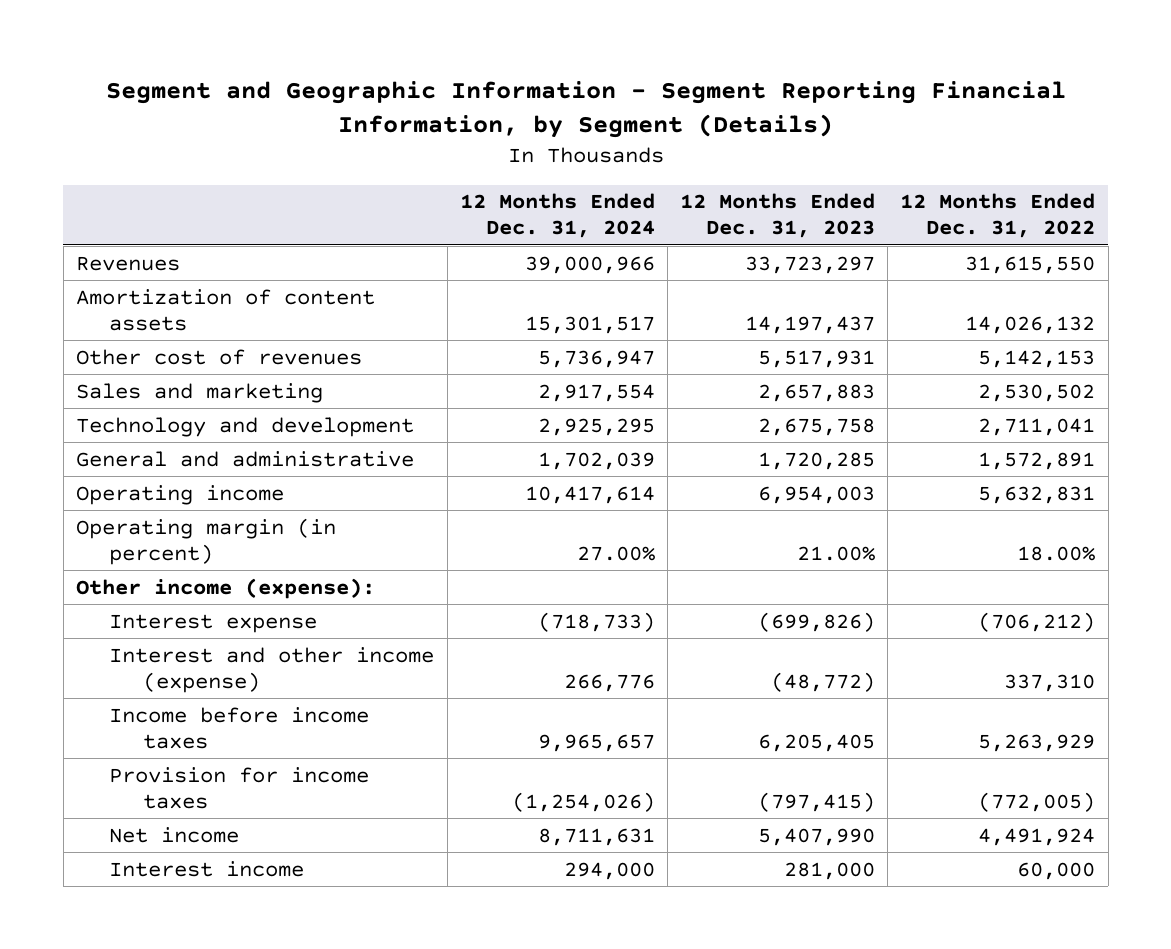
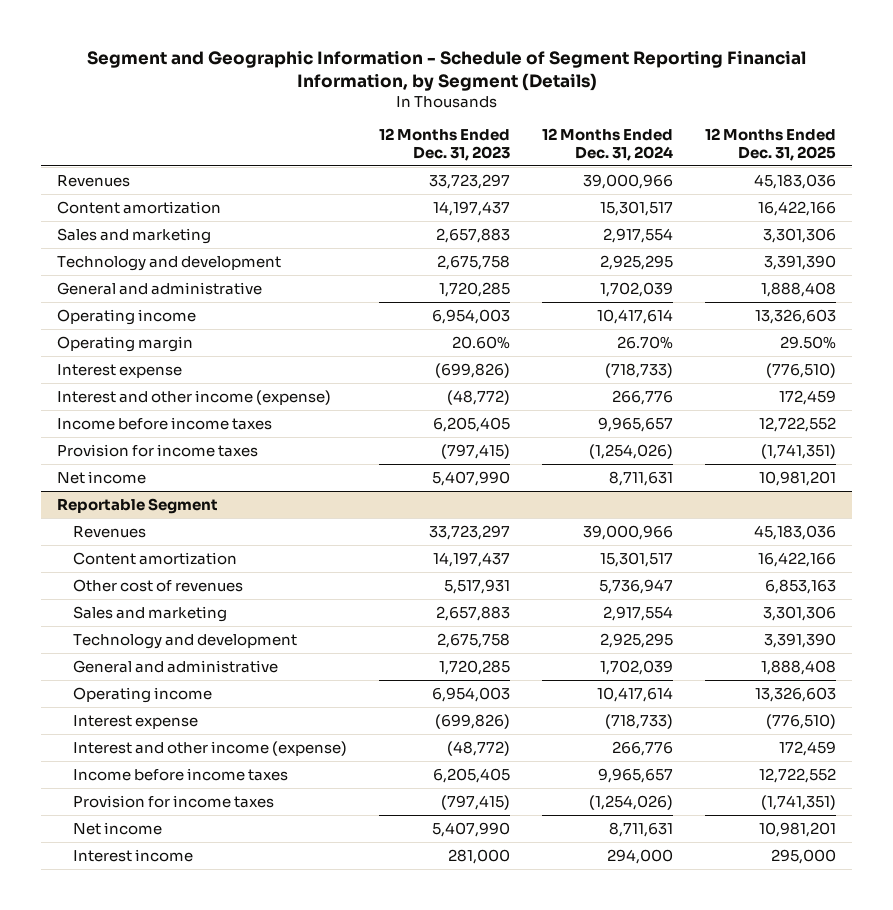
[105,80,1066,139] Segment and Geographic Information - Segment Reporting Financial Information, by Segment (Details) -> [86,49,806,91] Segment and Geographic Information - Schedule of Segment Reporting Financial Information, by Segment (Details)
[900,193,1096,239] 12 Months Ended Dec. 31, 2022 -> none
none -> [705,128,837,161] 12 Months Ended Dec. 31, 2025
[75,288,375,331] Amortization of content assets -> [56,200,221,214] Content amortization
none -> [56,227,211,244] Sales and marketing
none -> [56,255,281,271] Technology and development
none -> [56,281,262,295] General and administrative
none -> [56,308,196,325] Operating income
none -> [56,335,193,352] Operating margin
none -> [56,363,182,378] Interest expense
none -> [56,389,331,405] Interest and other income (expense)
none -> [56,416,272,430] Income before income taxes
none -> [56,443,258,457] Provision for income taxes
none -> [56,470,146,484] Net income
none -> [56,497,218,514] Reportable Segment
none -> [73,525,147,538] Revenues
none -> [73,551,238,565] Content amortization
[75,517,336,565] Operating margin (in percent) -> none
[75,577,375,599] Other income (expense): -> none

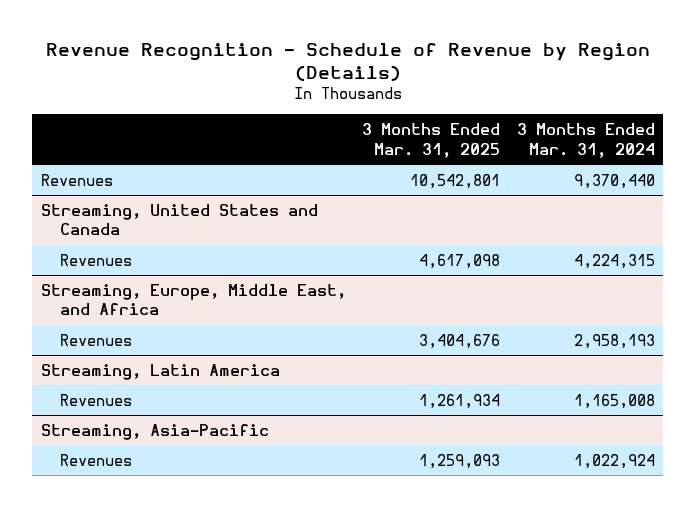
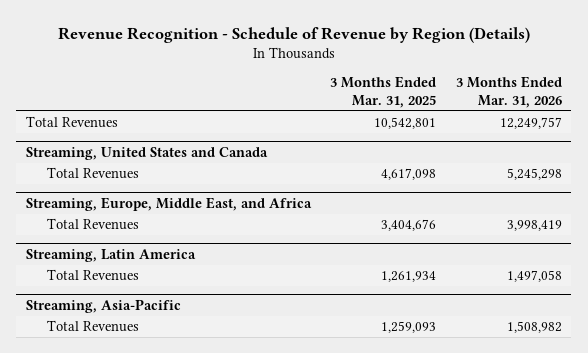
[516,123,655,158] 3 Months Ended Mar. 31, 2024 -> none
none -> [455,76,562,108] 3 Months Ended Mar. 31, 2026
[40,173,113,186] Revenues -> [26,116,119,129] Total Revenues
[59,253,132,266] Revenues -> [46,167,139,180] Total Revenues
[59,333,132,346] Revenues -> [46,218,139,231] Total Revenues
[59,393,132,406] Revenues -> [46,269,139,282] Total Revenues
[59,453,132,466] Revenues -> [46,320,139,333] Total Revenues

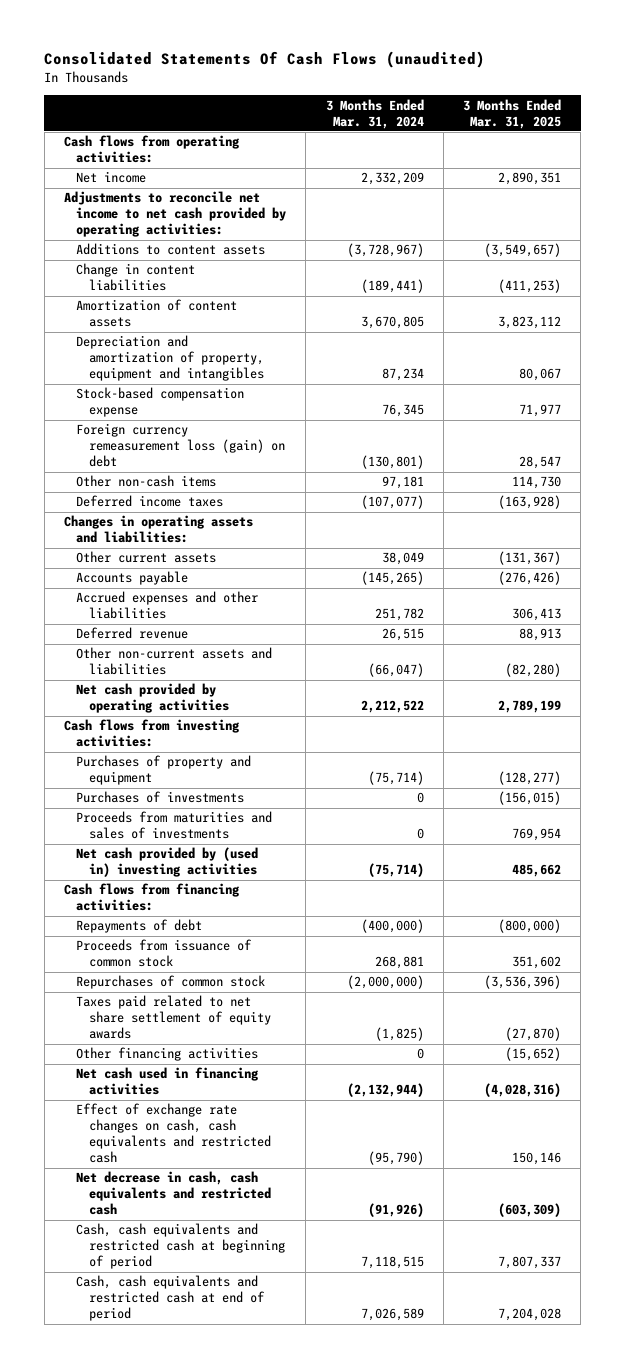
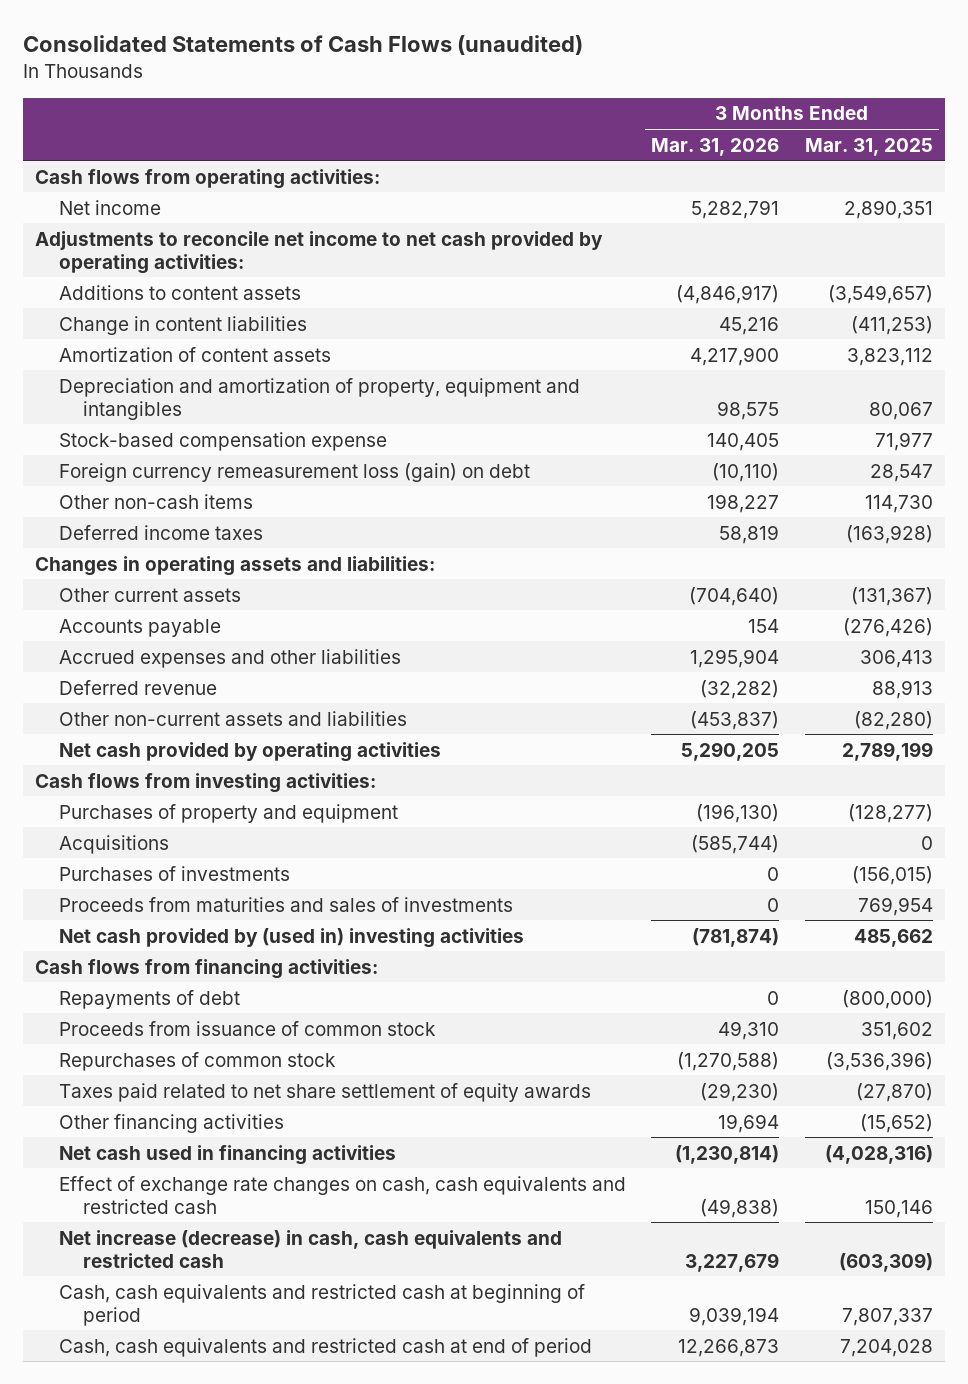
[44,51,486,69] Consolidated Statements Of Cash Flows (unaudited) -> [22,35,583,56] Consolidated Statements of Cash Flows (unaudited)
[325,98,424,129] 3 Months Ended Mar. 31, 2024 -> none
none -> [651,137,780,156] Mar. 31, 2026
none -> [59,834,170,854] Acquisitions
[76,1171,271,1216] Net decrease in cash, cash equivalents and restricted cash -> [59,1229,563,1268] Net increase (decrease) in cash, cash equivalents and restricted cash

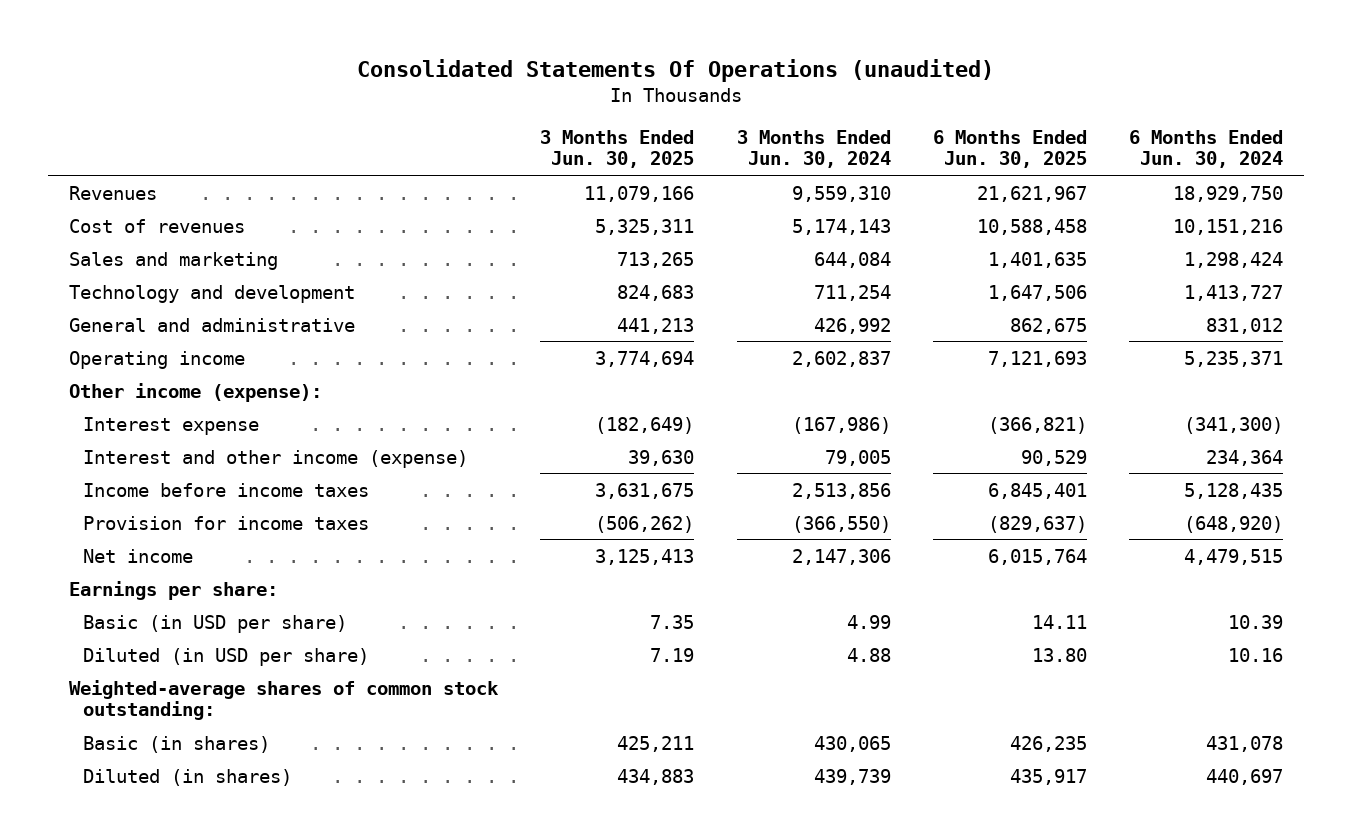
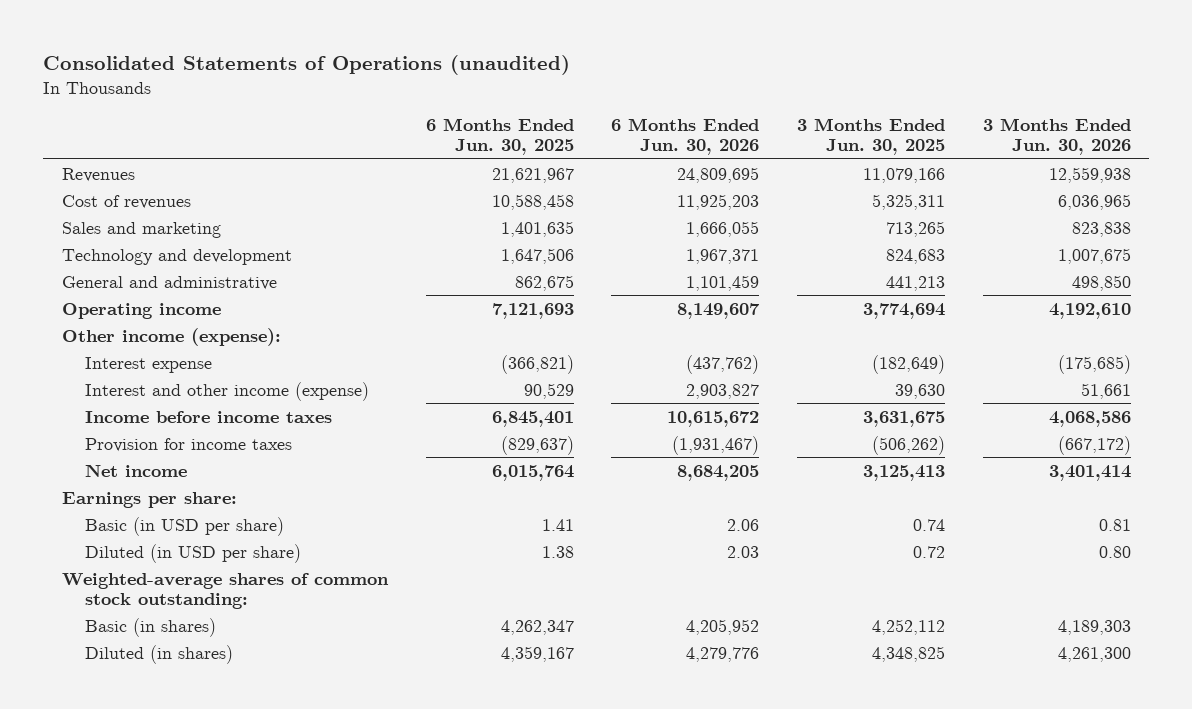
[357,58,995,82] Consolidated Statements Of Operations (unaudited) -> [43,55,571,76] Consolidated Statements of Operations (unaudited)
[736,129,891,169] 3 Months Ended Jun. 30, 2024 -> none
[1129,129,1284,169] 6 Months Ended Jun. 30, 2024 -> none
none -> [611,117,760,156] 6 Months Ended Jun. 30, 2026
none -> [982,117,1131,156] 3 Months Ended Jun. 30, 2026
[650,614,695,629] 7.35 -> [912,518,945,531] 0.74
[1032,614,1088,629] 14.11 -> [541,518,574,531] 1.41
[650,647,695,662] 7.19 -> [912,545,945,558] 0.72
[1032,647,1088,662] 13.80 -> [541,545,574,558] 1.38
[617,735,695,752] 425,211 -> [871,618,945,635] 4,252,112
[1010,735,1088,752] 426,235 -> [500,619,574,635] 4,262,347
[617,768,695,785] 434,883 -> [871,645,945,662] 4,348,825
[1010,768,1088,785] 435,917 -> [500,645,574,662] 4,359,167

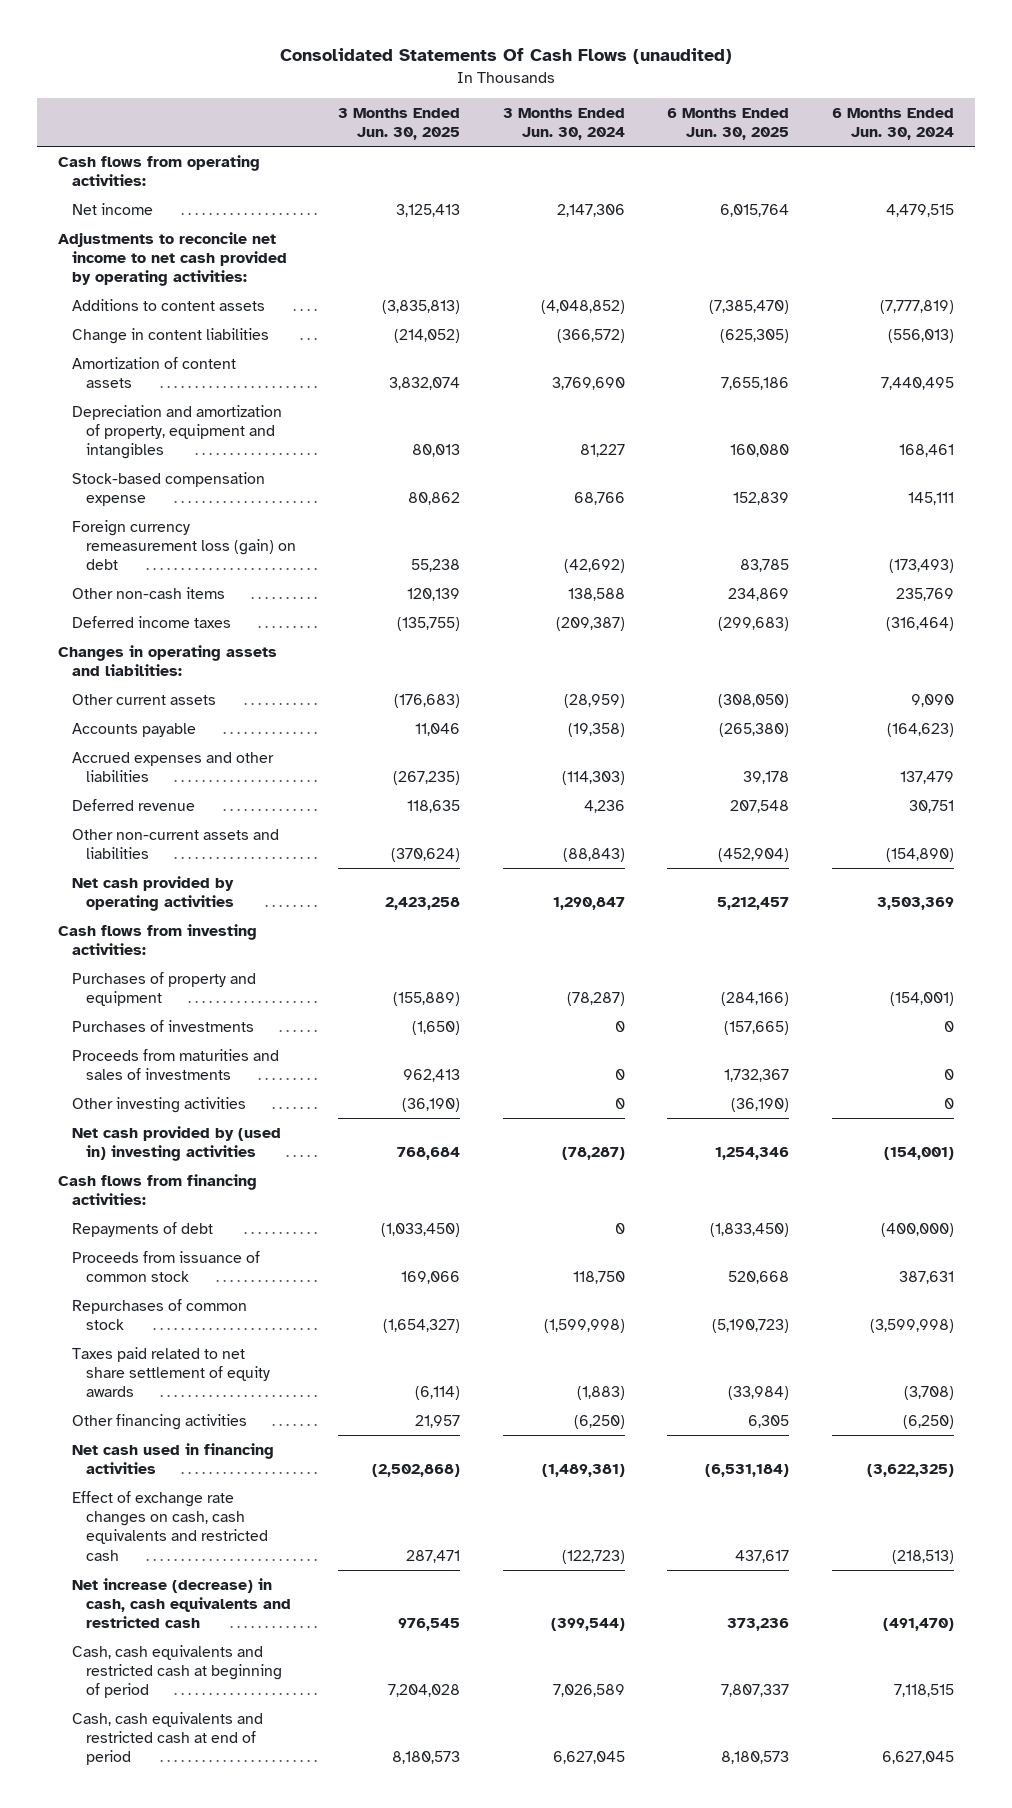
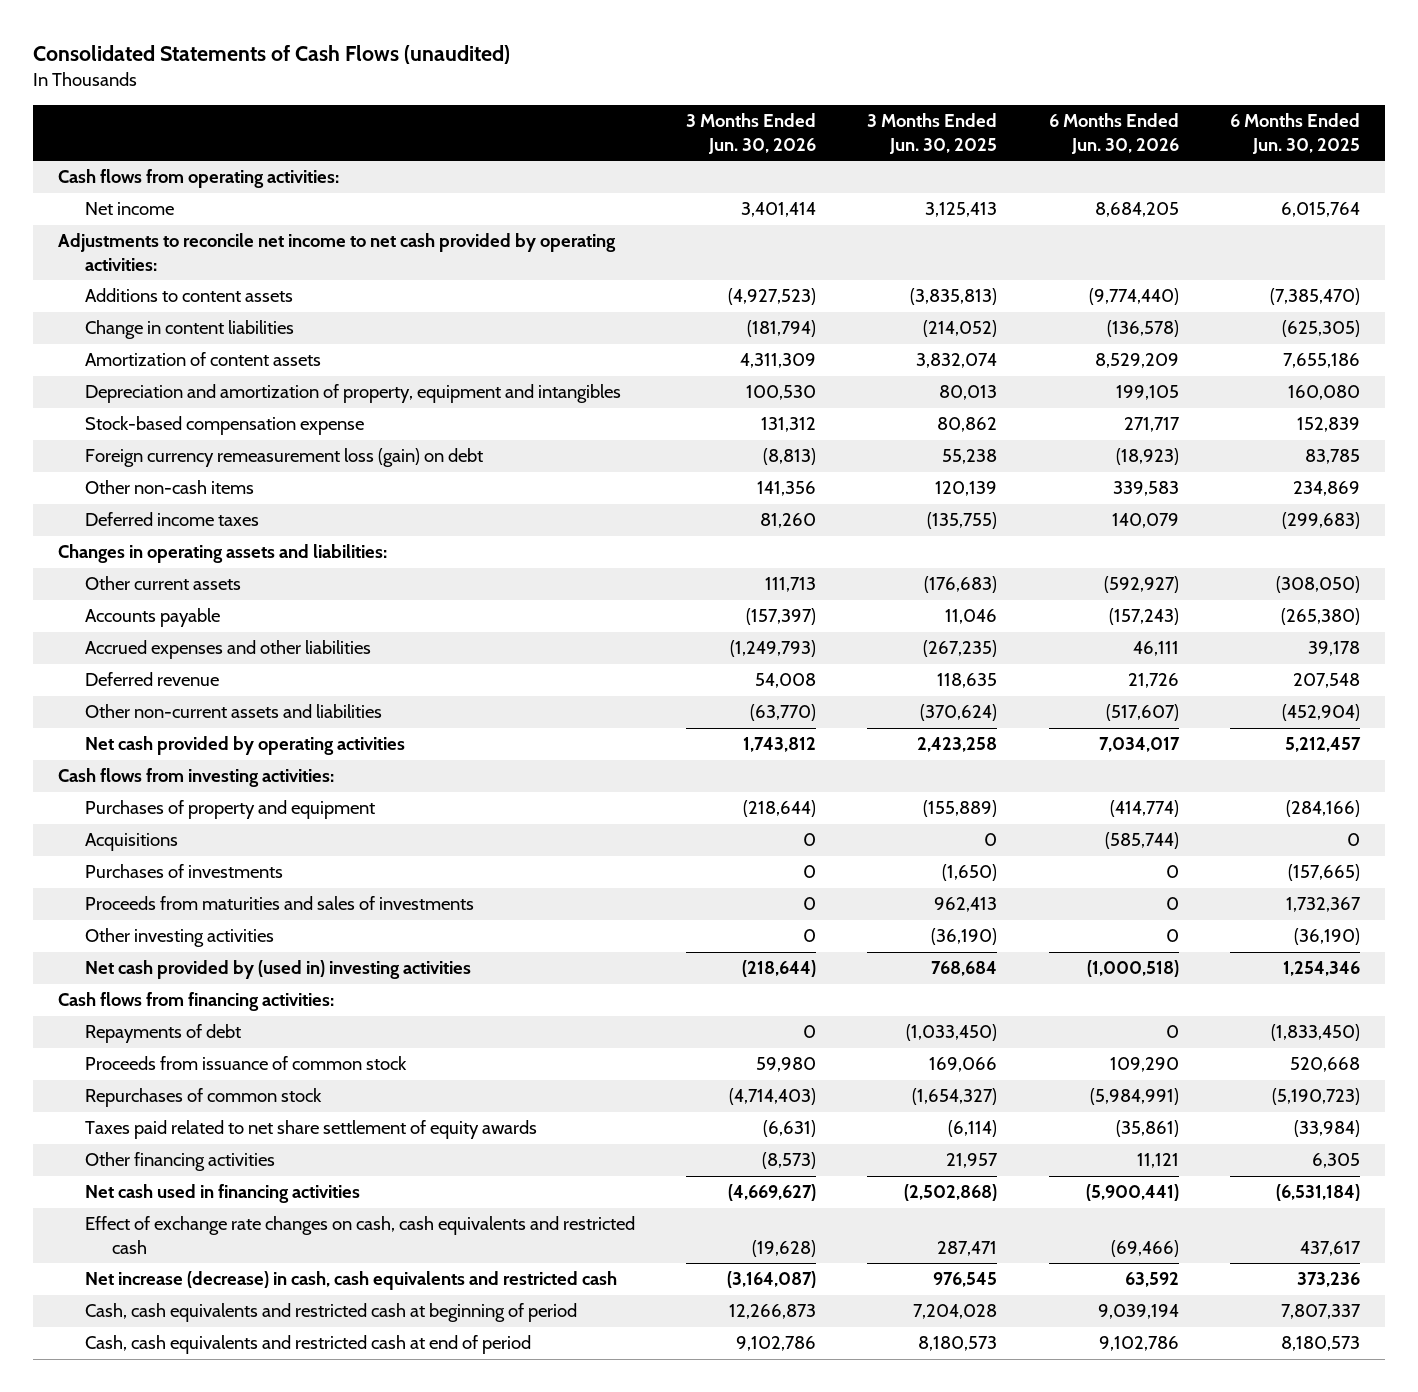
[279,48,732,65] Consolidated Statements Of Cash Flows (unaudited) -> [32,45,510,65] Consolidated Statements of Cash Flows (unaudited)
[502,108,625,141] 3 Months Ended Jun. 30, 2024 -> none
[831,108,954,141] 6 Months Ended Jun. 30, 2024 -> none
none -> [686,113,817,154] 3 Months Ended Jun. 30, 2026
none -> [1048,113,1179,154] 6 Months Ended Jun. 30, 2026
none -> [85,833,179,852] Acquisitions

